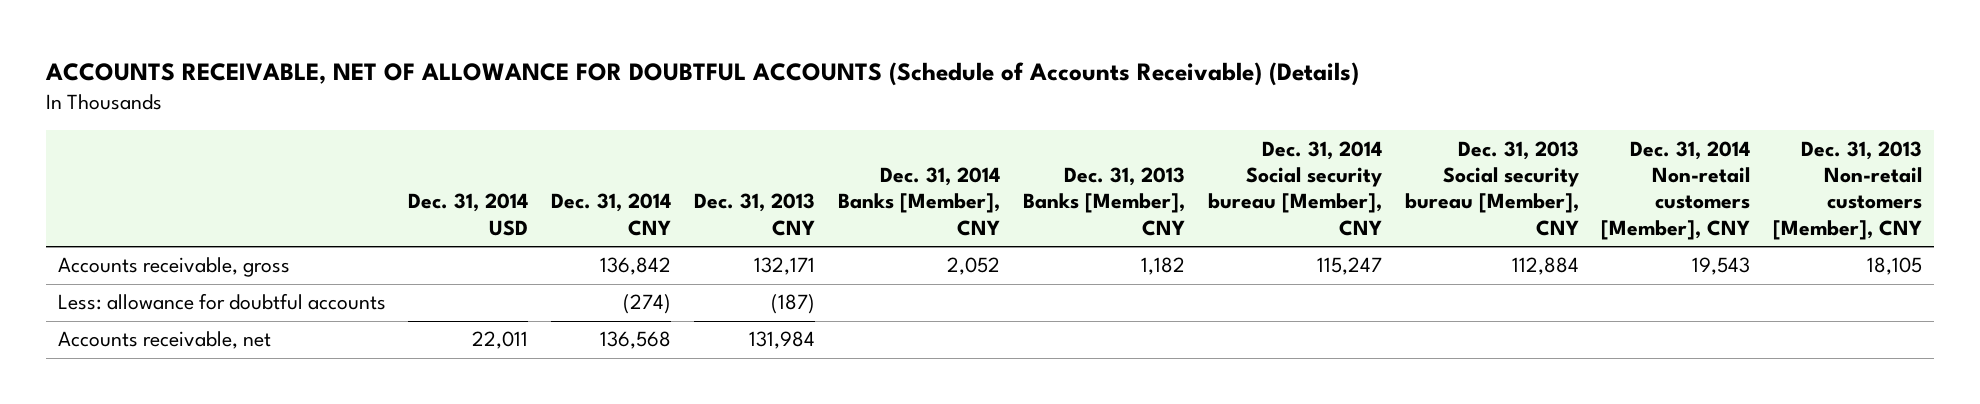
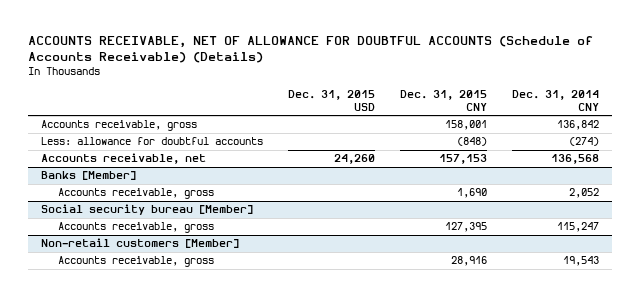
[408,193,529,236] Dec. 31, 2014 USD -> none
[694,193,816,236] Dec. 31, 2013 CNY -> none
[837,167,1000,236] Dec. 31, 2014 Banks [Member], CNY -> none
[1022,167,1185,236] Dec. 31, 2013 Banks [Member], CNY -> none
[1207,140,1382,236] Dec. 31, 2014 Social security bureau [Member], CNY -> none
[1404,140,1579,236] Dec. 31, 2013 Social security bureau [Member], CNY -> none
[1601,140,1751,240] Dec. 31, 2014 Non-retail customers [Member], CNY -> none
[1773,140,1923,240] Dec. 31, 2013 Non-retail customers [Member], CNY -> none
none -> [287,90,375,111] Dec. 31, 2015 USD
none -> [399,90,487,111] Dec. 31, 2015 CNY
none -> [40,171,136,181] Banks [Member]
none -> [57,188,214,200] Accounts receivable, gross
none -> [40,204,253,216] Social security bureau [Member]
none -> [57,222,214,234] Accounts receivable, gross
none -> [40,238,239,249] Non-retail customers [Member]
none -> [57,256,214,268] Accounts receivable, gross

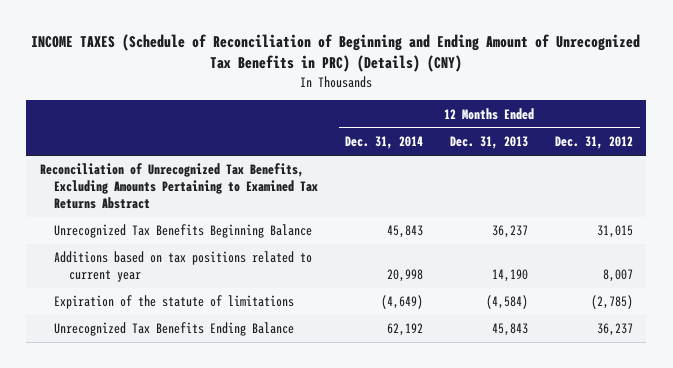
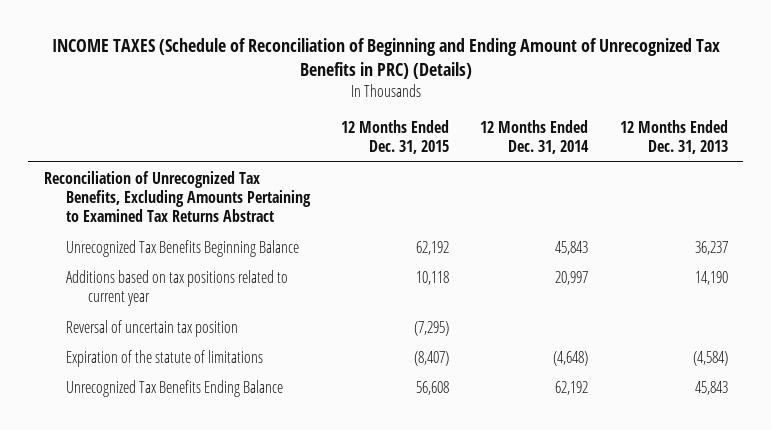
[31,34,641,73] INCOME TAXES (Schedule of Reconciliation of Beginning and Ending Amount of Unrecognized Tax Benefits in PRC) (Details) (CNY) -> [51,37,720,79] INCOME TAXES (Schedule of Reconciliation of Beginning and Ending Amount of Unrecognized Tax Benefits in PRC) (Details)
[555,136,634,150] Dec. 31, 2012 -> none
none -> [341,119,450,154] 12 Months Ended Dec. 31, 2015
[387,269,424,283] 20,998 -> [555,270,589,285] 20,997
none -> [66,319,239,337] Reversal of uncertain tax position
[381,295,424,310] (4,649) -> [553,350,589,366] (4,648)

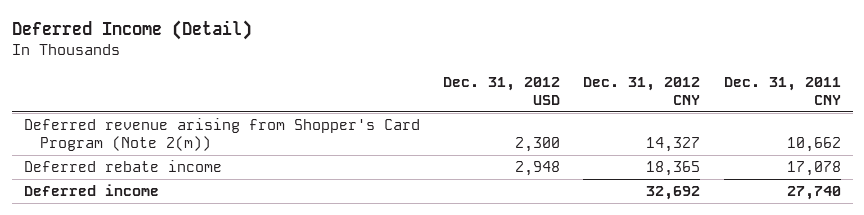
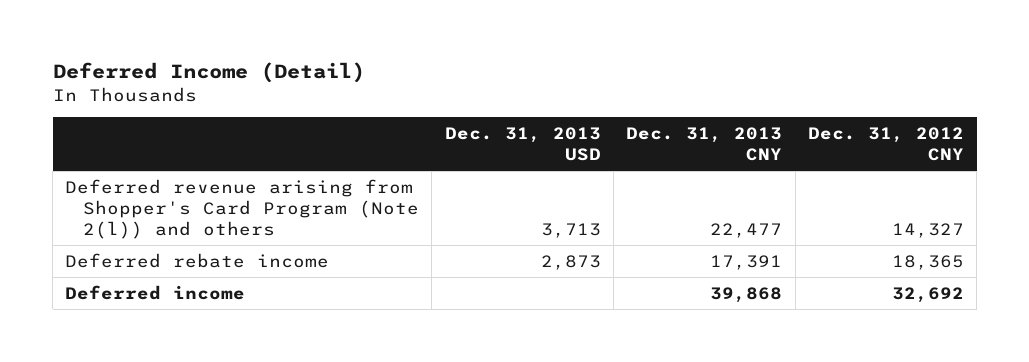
[443,77,561,106] Dec. 31, 2012 USD -> none
[723,77,841,106] Dec. 31, 2011 CNY -> none
none -> [444,127,601,162] Dec. 31, 2013 USD
none -> [626,127,783,162] Dec. 31, 2013 CNY
[23,118,420,152] Deferred revenue arising from Shopper's Card Program (Note 2(m)) -> [65,178,420,239] Deferred revenue arising from Shopper's Card Program (Note 2(l)) and others

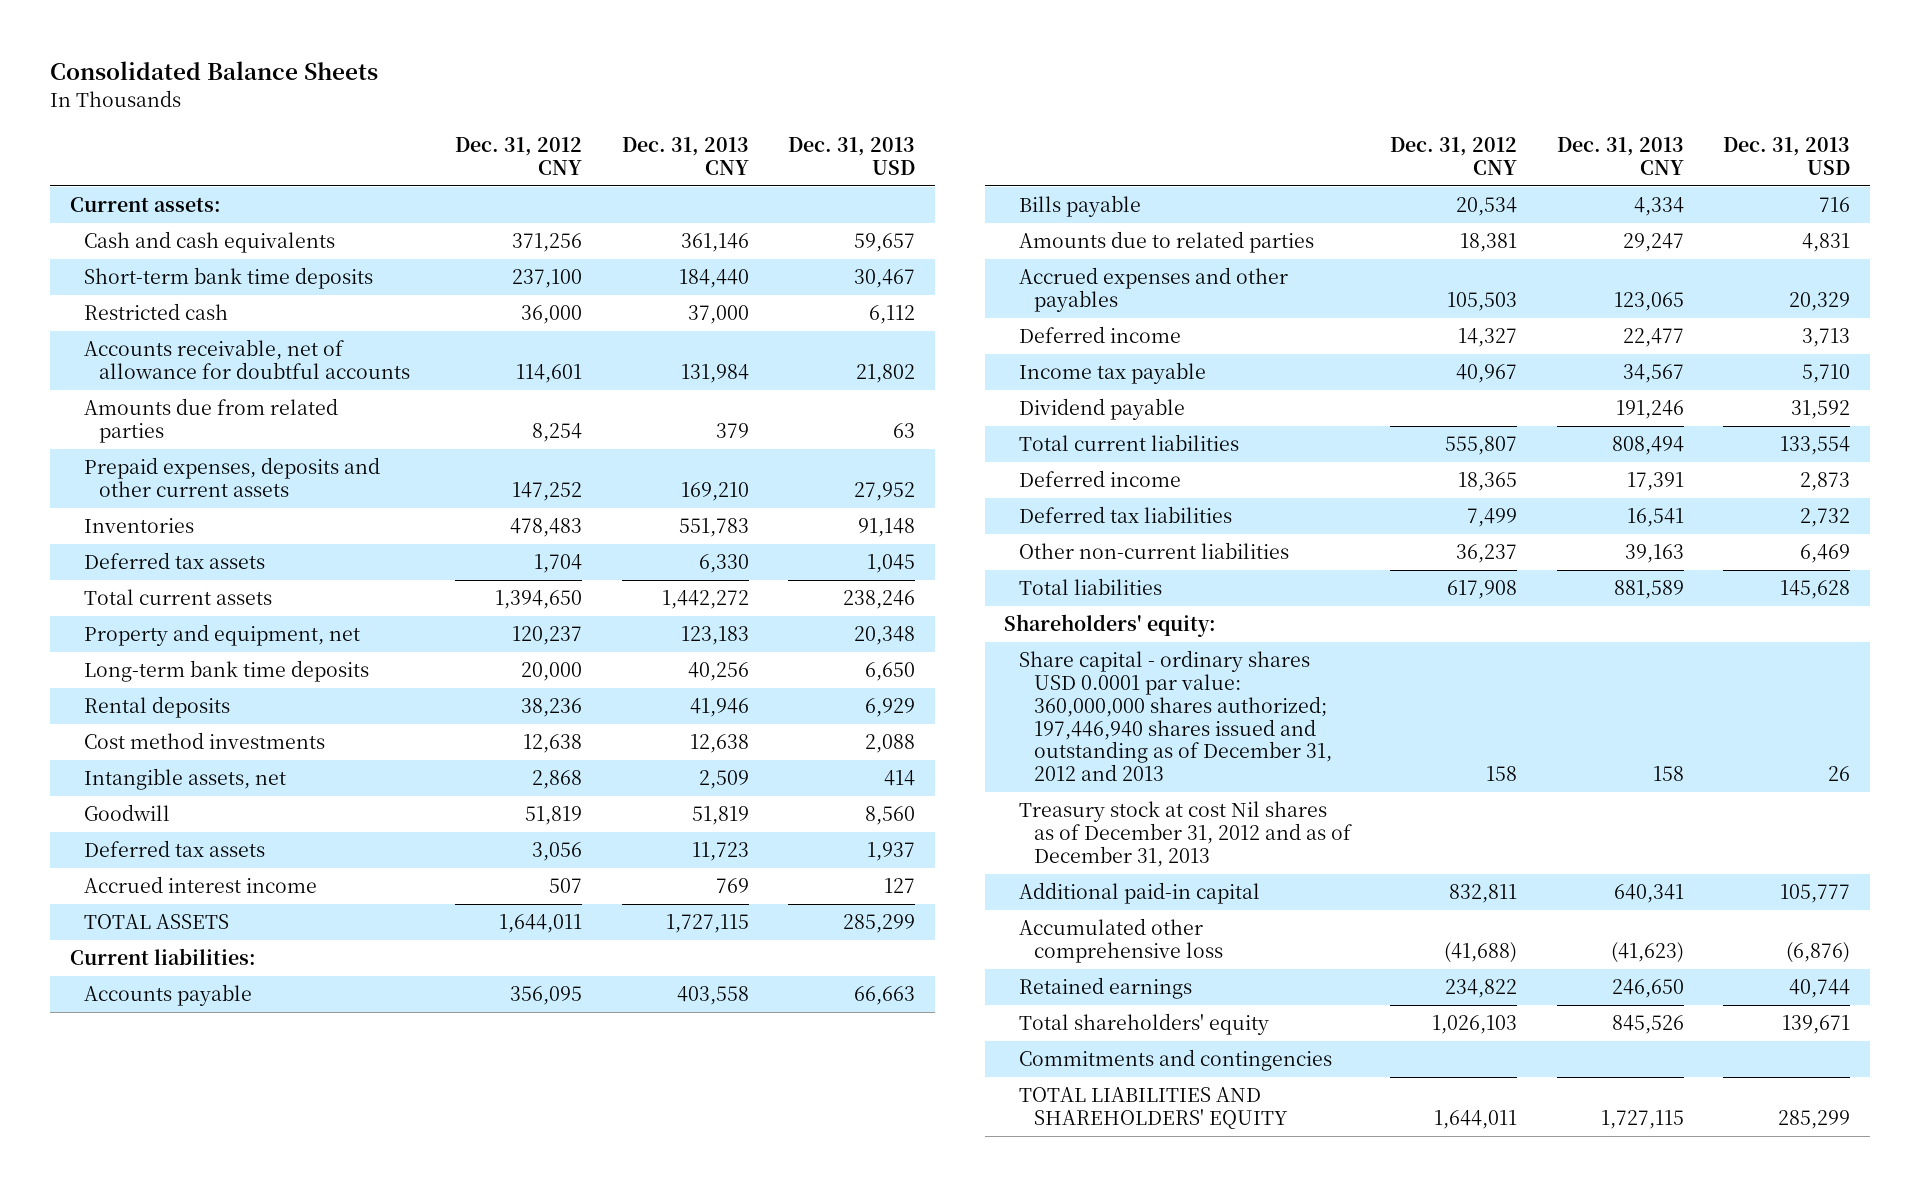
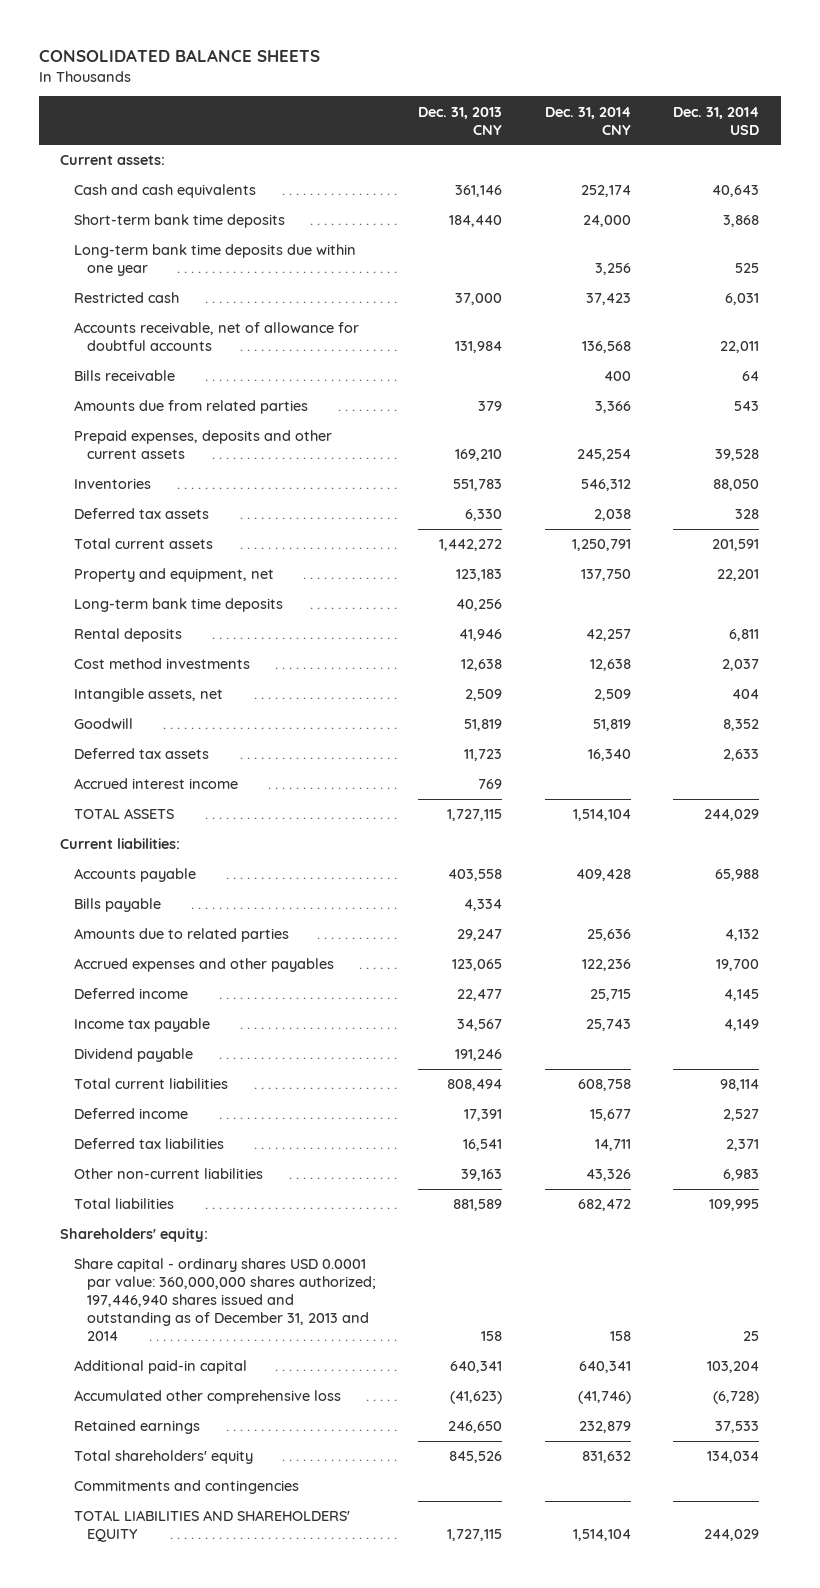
[49,61,378,81] Consolidated Balance Sheets -> [39,48,321,62] CONSOLIDATED BALANCE SHEETS
[455,137,583,175] Dec. 31, 2012 CNY -> none
[788,137,916,175] Dec. 31, 2013 USD -> none
none -> [544,106,631,135] Dec. 31, 2014 CNY
none -> [673,106,760,135] Dec. 31, 2014 USD
none -> [73,244,356,277] Long-term bank time deposits due within one year
none -> [73,370,175,382] Bills receivable
[1018,801,1352,867] Treasury stock at cost Nil shares as of December 31, 2012 and as of December 31, 2013 -> none
[1018,650,1332,782] Share capital - ordinary shares USD 0.0001 par value: 360,000,000 shares authorized; 197,446,940 shares issued and outstanding as of December 31, 2012 and 2013 -> [73,1258,377,1342] Share capital - ordinary shares USD 0.0001 par value: 360,000,000 shares authorized; 197,446,940 shares issued and outstanding as of December 31, 2013 and 2014

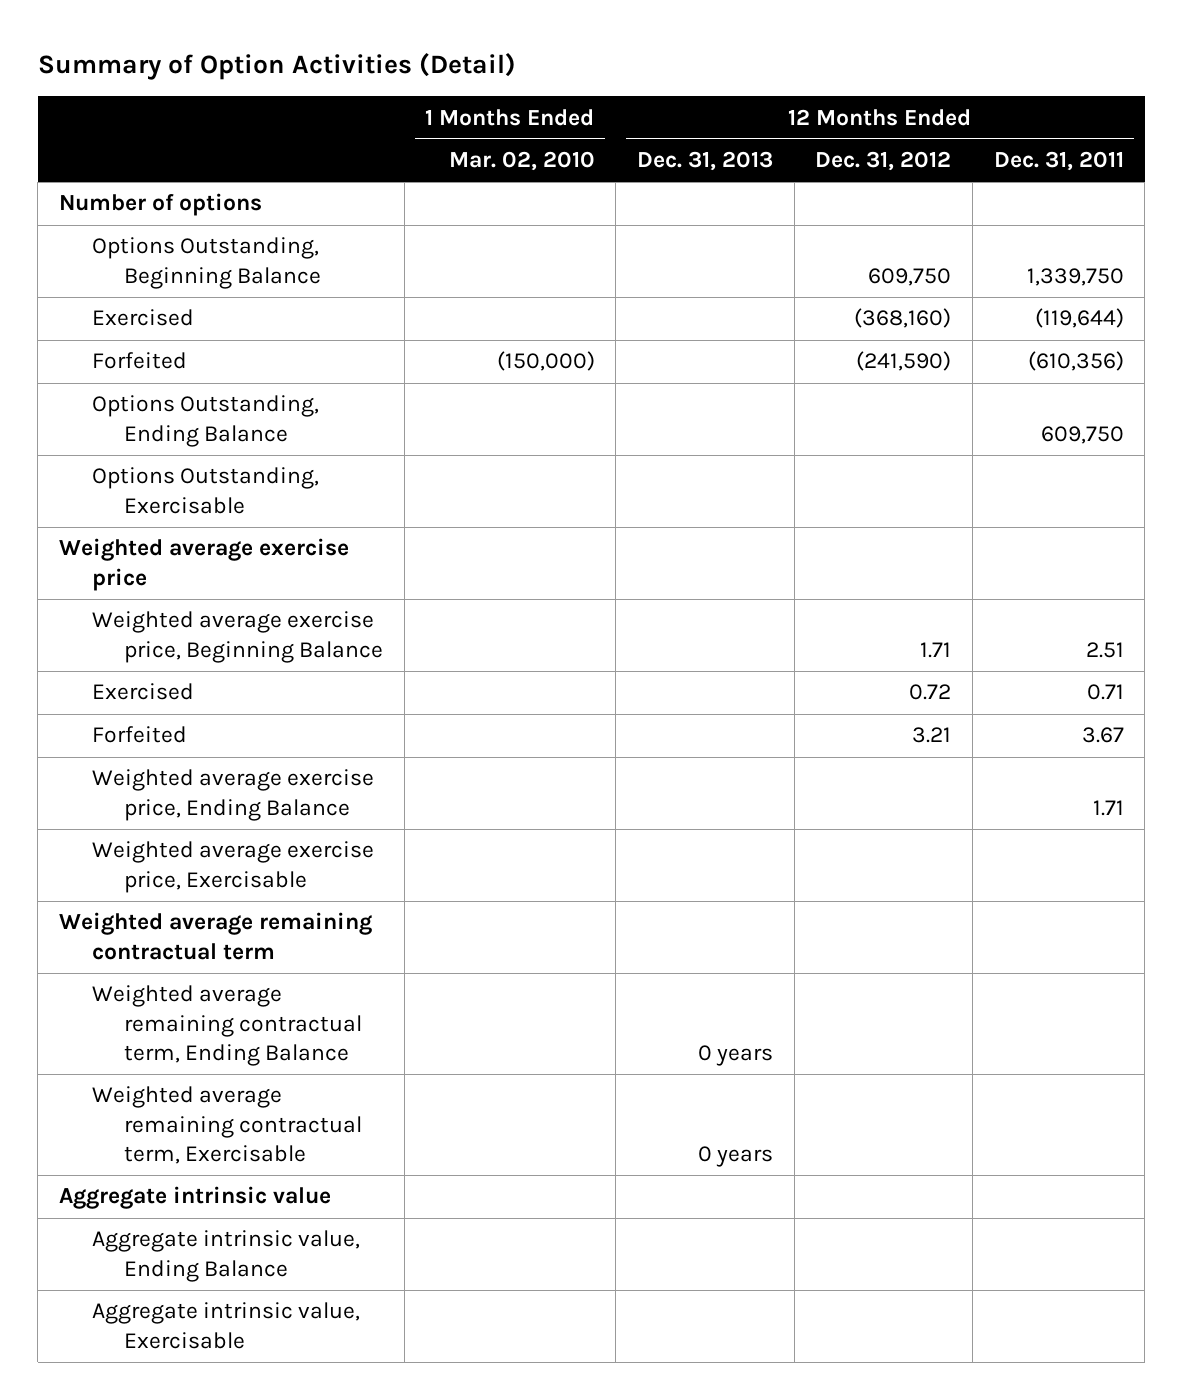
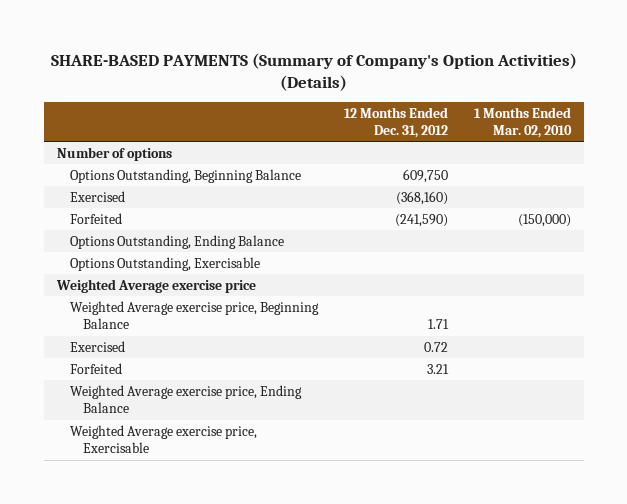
[37,53,516,81] Summary of Option Activities (Detail) -> [50,52,577,91] SHARE-BASED PAYMENTS (Summary of Company's Option Activities) (Details)
[636,151,773,172] Dec. 31, 2013 -> none
[993,151,1124,172] Dec. 31, 2011 -> none
[58,538,349,591] Weighted average exercise price -> [55,278,256,293] Weighted Average exercise price
[91,611,384,663] Weighted average exercise price, Beginning Balance -> [69,300,319,330] Weighted Average exercise price, Beginning Balance
[58,912,372,960] Weighted average remaining contractual term -> none
[91,985,363,1066] Weighted average remaining contractual term, Ending Balance -> none
[91,1086,363,1164] Weighted average remaining contractual term, Exercisable -> none
[58,1186,331,1210] Aggregate intrinsic value -> none
[91,1230,360,1282] Aggregate intrinsic value, Ending Balance -> none
[91,1302,360,1349] Aggregate intrinsic value, Exercisable -> none
[91,769,374,821] Weighted average exercise price, Ending Balance -> [69,384,302,414] Weighted Average exercise price, Ending Balance
[91,841,374,893] Weighted average exercise price, Exercisable -> [69,424,257,454] Weighted Average exercise price, Exercisable

